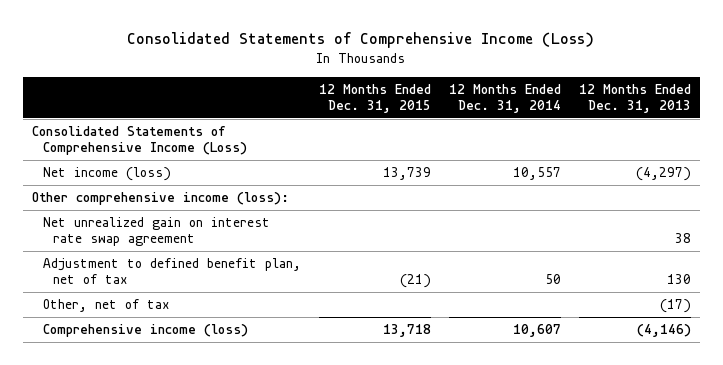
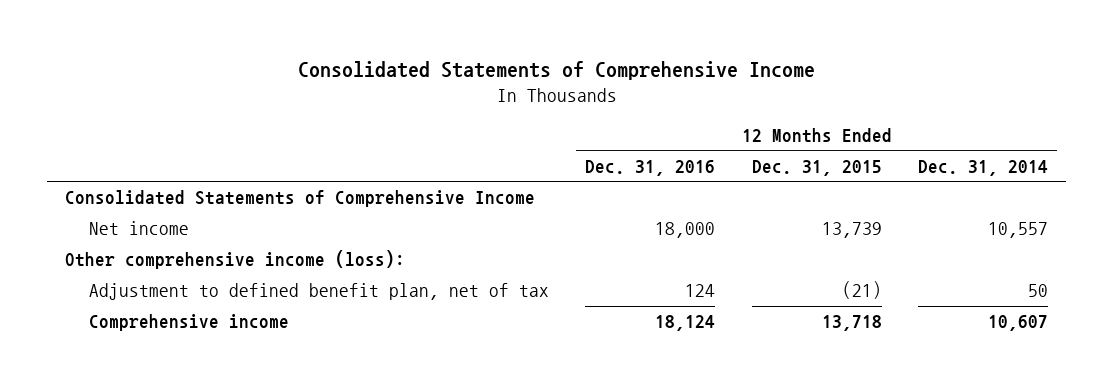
[127,32,595,49] Consolidated Statements of Comprehensive Income (Loss) -> [297,60,815,80] Consolidated Statements of Comprehensive Income
[578,83,691,113] 12 Months Ended Dec. 31, 2013 -> none
none -> [585,159,716,176] Dec. 31, 2016
[32,126,247,156] Consolidated Statements of Comprehensive Income (Loss) -> [65,190,536,208] Consolidated Statements of Comprehensive Income
[42,167,171,182] Net income (loss) -> [88,221,189,236] Net income
[42,217,270,247] Net unrealized gain on interest rate swap agreement -> none
[42,299,170,313] Other, net of tax -> none
[42,324,248,338] Comprehensive income (loss) -> [88,314,289,332] Comprehensive income

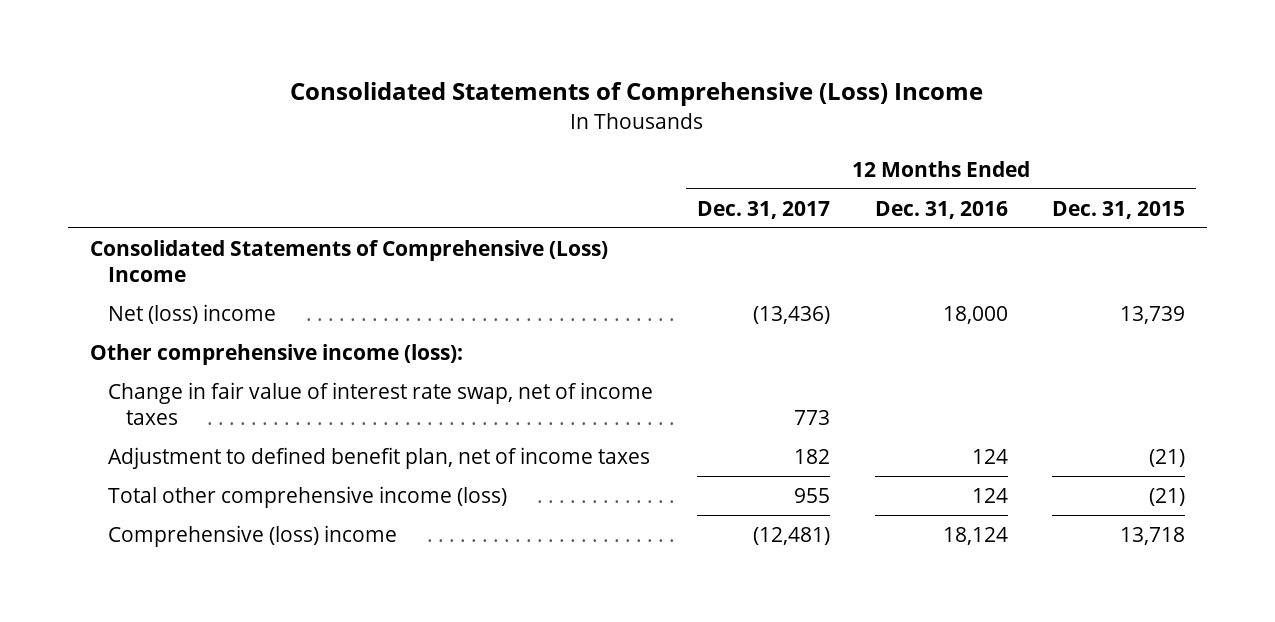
[297,60,815,80] Consolidated Statements of Comprehensive Income -> [290,82,984,107] Consolidated Statements of Comprehensive (Loss) Income
[918,159,1049,176] Dec. 31, 2014 -> none
none -> [697,200,831,219] Dec. 31, 2017
[65,190,536,208] Consolidated Statements of Comprehensive Income -> [89,239,608,282] Consolidated Statements of Comprehensive (Loss) Income
[88,221,189,236] Net income -> [107,303,276,324] Net (loss) income
none -> [107,381,653,425] Change in fair value of interest rate swap, net of income taxes
[88,283,549,301] Adjustment to defined benefit plan, net of tax -> [107,446,650,469] Adjustment to defined benefit plan, net of income taxes
none -> [107,485,507,508] Total other comprehensive income (loss)
[88,314,289,332] Comprehensive income -> [107,524,397,547] Comprehensive (loss) income

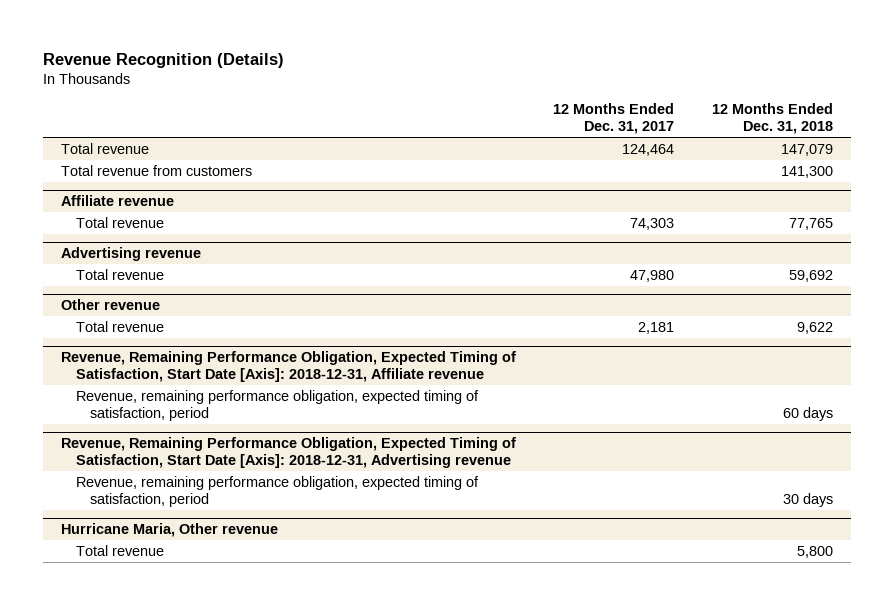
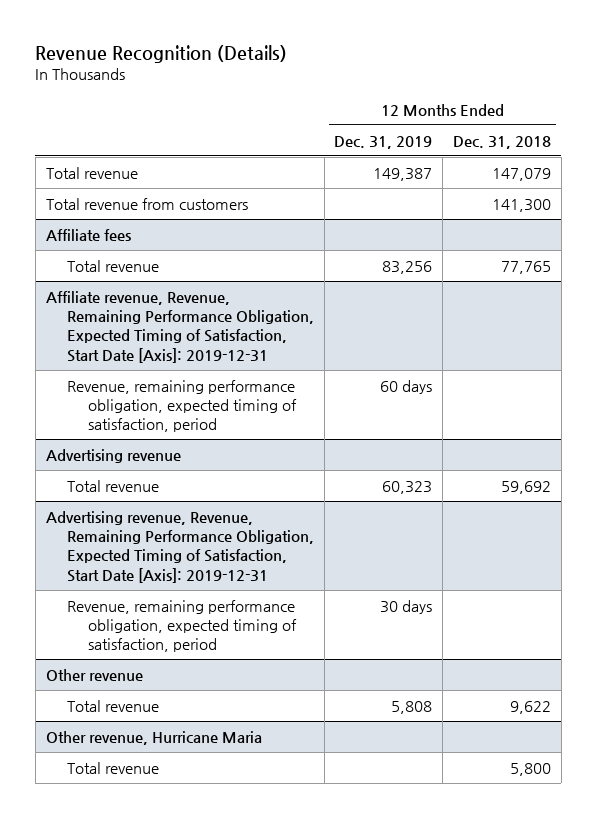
[553,103,675,135] 12 Months Ended Dec. 31, 2017 -> none
none -> [334,135,433,149] Dec. 31, 2019
[61,195,175,207] Affiliate revenue -> none
none -> [45,228,131,241] Affiliate fees
none -> [45,290,314,363] Affiliate revenue, Revenue, Remaining Performance Obligation, Expected Timing of Satisfaction, Start Date [Axis]: 2019-12-31
none -> [66,379,297,433] Revenue, remaining performance obligation, expected timing of satisfaction, period
none -> [45,510,314,583] Advertising revenue, Revenue, Remaining Performance Obligation, Expected Timing of Satisfaction, Start Date [Axis]: 2019-12-31
none -> [66,599,297,653] Revenue, remaining performance obligation, expected timing of satisfaction, period
[61,351,517,383] Revenue, Remaining Performance Obligation, Expected Timing of Satisfaction, Start Date [Axis]: 2018-12-31, Affiliate revenue -> none
[75,389,479,421] Revenue, remaining performance obligation, expected timing of satisfaction, period -> none
[61,437,517,469] Revenue, Remaining Performance Obligation, Expected Timing of Satisfaction, Start Date [Axis]: 2018-12-31, Advertising revenue -> none
[75,475,479,507] Revenue, remaining performance obligation, expected timing of satisfaction, period -> none
[61,523,279,538] Hurricane Maria, Other revenue -> [45,730,262,745] Other revenue, Hurricane Maria

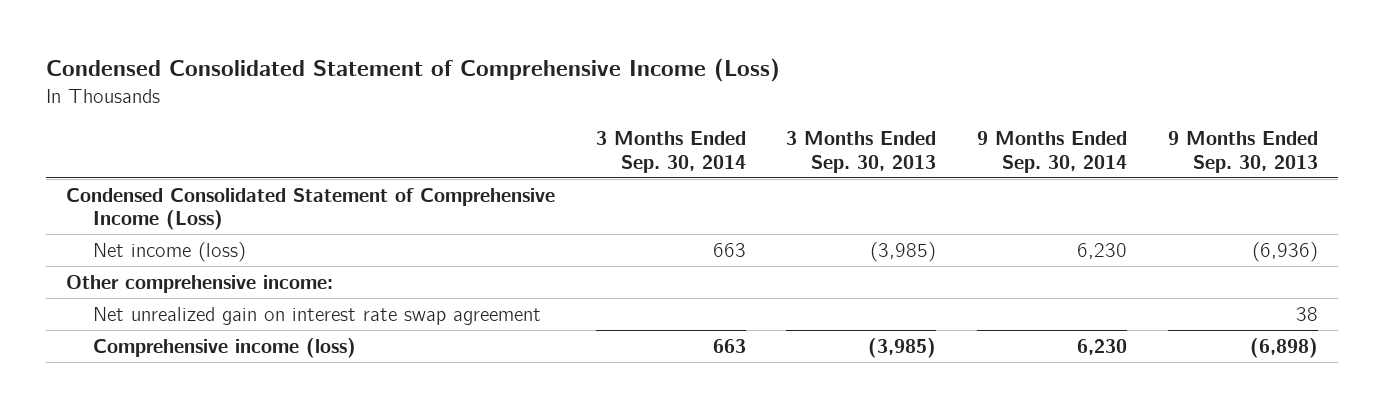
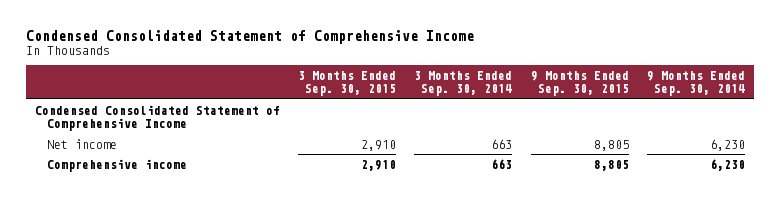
[45,58,780,83] Condensed Consolidated Statement of Comprehensive Income (Loss) -> [25,30,474,45] Condensed Consolidated Statement of Comprehensive Income
[786,131,937,173] 3 Months Ended Sep. 30, 2013 -> none
[1167,131,1318,173] 9 Months Ended Sep. 30, 2013 -> none
none -> [298,71,397,97] 3 Months Ended Sep. 30, 2015
none -> [530,71,629,97] 9 Months Ended Sep. 30, 2015
[66,274,334,293] Other comprehensive income: -> none
[92,306,541,325] Net unrealized gain on interest rate swap agreement -> none
[66,187,556,230] Condensed Consolidated Statement of Comprehensive Income (Loss) -> [34,104,280,131] Condensed Consolidated Statement of Comprehensive Income
[92,241,246,262] Net income (loss) -> [46,138,117,149] Net income
[92,337,356,358] Comprehensive income (loss) -> [46,158,187,172] Comprehensive income

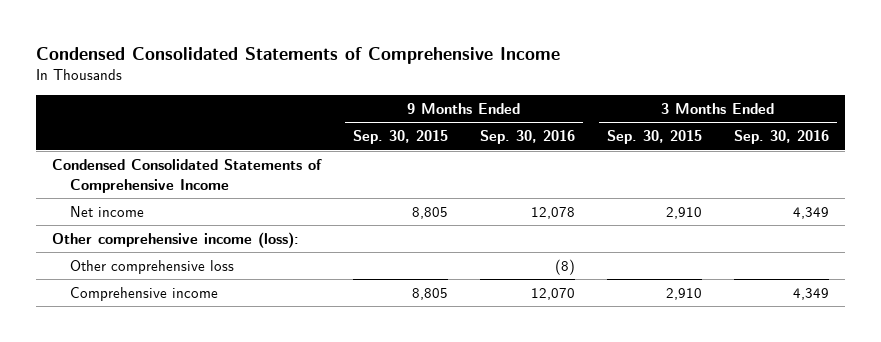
[25,30,474,45] Condensed Consolidated Statement of Comprehensive Income -> [36,46,561,64] Condensed Consolidated Statements of Comprehensive Income
[414,71,513,97] 3 Months Ended Sep. 30, 2014 -> none
[647,71,746,97] 9 Months Ended Sep. 30, 2014 -> none
none -> [480,130,576,145] Sep. 30, 2016
none -> [733,130,829,145] Sep. 30, 2016
[34,104,280,131] Condensed Consolidated Statement of Comprehensive Income -> [52,158,323,193] Condensed Consolidated Statements of Comprehensive Income
none -> [52,231,300,248] Other comprehensive income (loss):
none -> [70,259,235,274] Other comprehensive loss

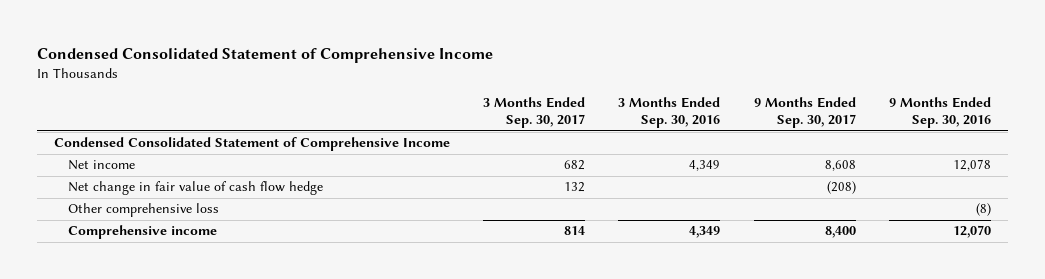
[36,46,561,64] Condensed Consolidated Statements of Comprehensive Income -> [37,47,494,63] Condensed Consolidated Statement of Comprehensive Income
[353,130,449,145] Sep. 30, 2015 -> none
[607,130,703,145] Sep. 30, 2015 -> none
none -> [483,96,586,129] 3 Months Ended Sep. 30, 2017
none -> [753,96,856,129] 9 Months Ended Sep. 30, 2017
[52,158,323,193] Condensed Consolidated Statements of Comprehensive Income -> [53,137,450,152] Condensed Consolidated Statement of Comprehensive Income
[52,231,300,248] Other comprehensive income (loss): -> none
none -> [68,181,324,196] Net change in fair value of cash flow hedge

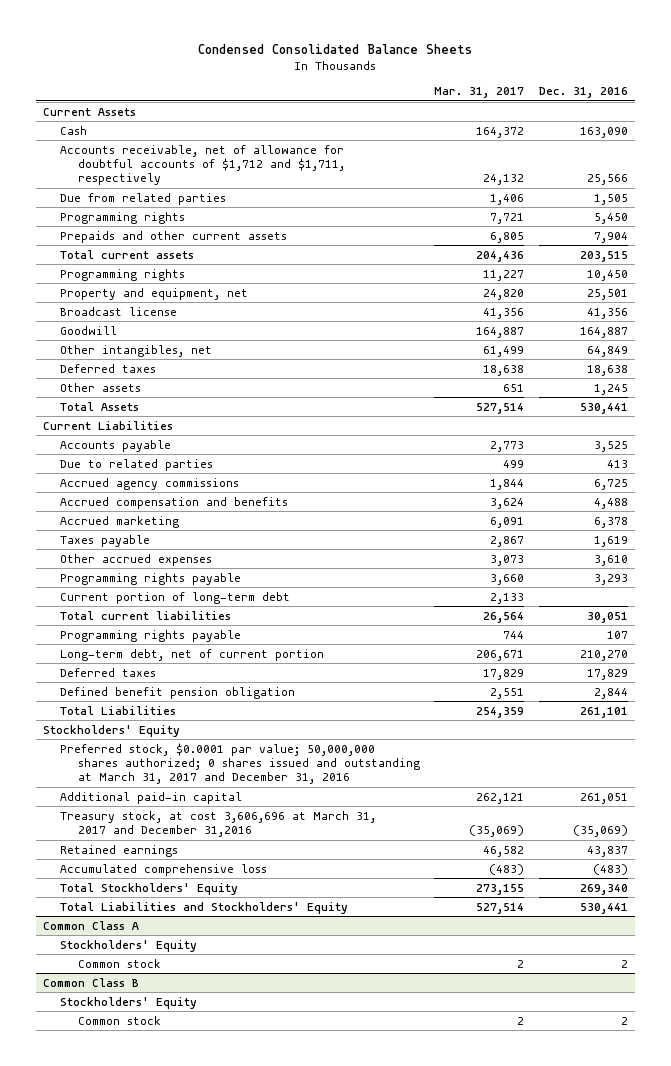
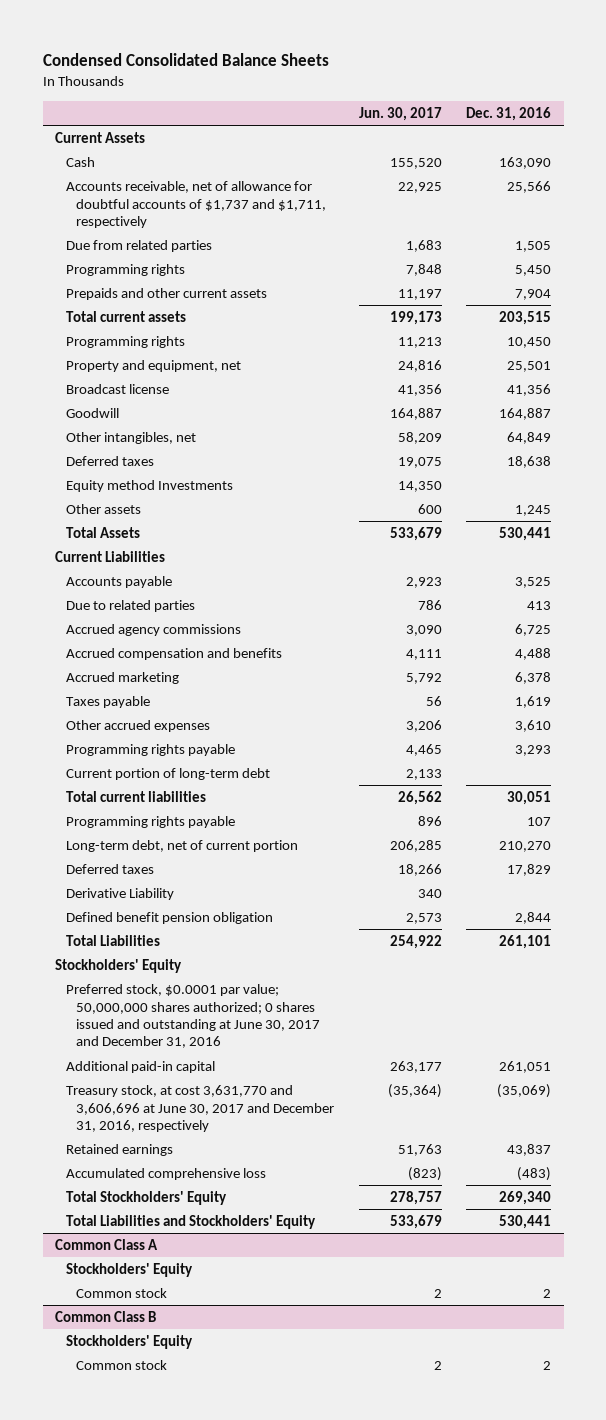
[434,87,525,99] Mar. 31, 2017 -> none
none -> [358,107,442,122] Jun. 30, 2017
[60,144,345,186] Accounts receivable, net of allowance for doubtful accounts of $1,712 and $1,711, respectively -> [65,181,327,228] Accounts receivable, net of allowance for doubtful accounts of $1,737 and $1,711, respectively
none -> [65,480,233,493] Equity method Investments
none -> [65,888,174,901] Derivative Liability
[60,742,420,785] Preferred stock, $0.0001 par value; 50,000,000 shares authorized; 0 shares issued and outstanding at March 31, 2017 and December 31, 2016 -> [65,984,321,1049] Preferred stock, $0.0001 par value; 50,000,000 shares authorized; 0 shares issued and outstanding at June 30, 2017 and December 31, 2016
[60,810,377,837] Treasury stock, at cost 3,606,696 at March 31, 2017 and December 31,2016 -> [65,1085,335,1132] Treasury stock, at cost 3,631,770 and 3,606,696 at June 30, 2017 and December 31, 2016, respectively

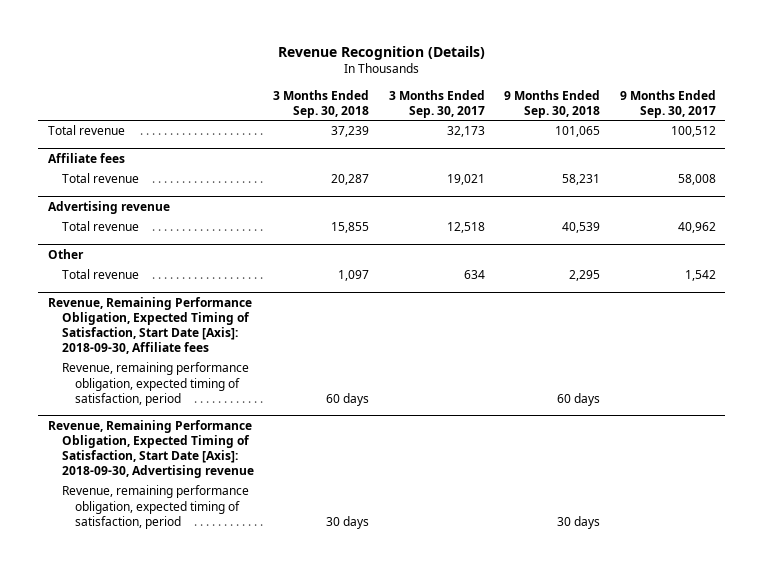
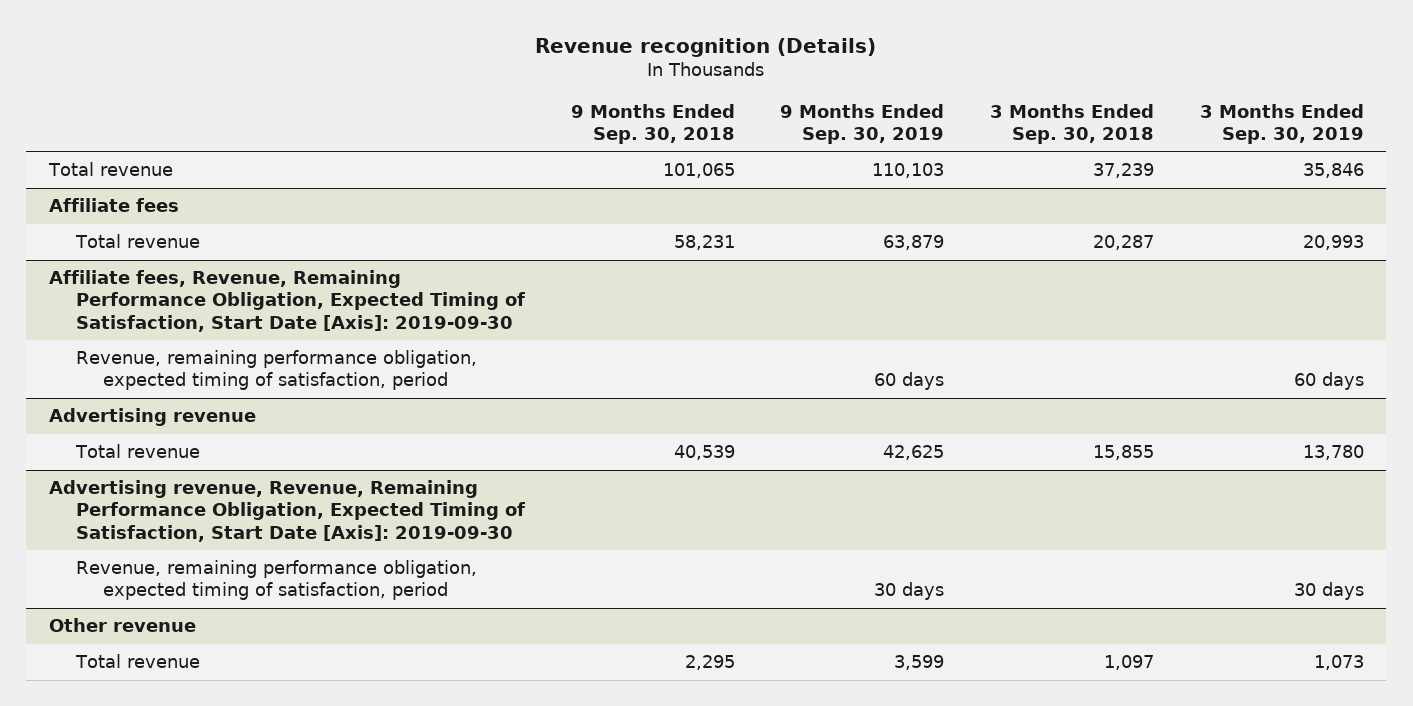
[277,45,485,60] Revenue Recognition (Details) -> [535,37,877,57] Revenue recognition (Details)
[388,89,485,118] 3 Months Ended Sep. 30, 2017 -> none
[619,89,716,118] 9 Months Ended Sep. 30, 2017 -> none
none -> [780,103,945,144] 9 Months Ended Sep. 30, 2019
none -> [1199,103,1364,144] 3 Months Ended Sep. 30, 2019
none -> [48,270,525,332] Affiliate fees, Revenue, Remaining Performance Obligation, Expected Timing of Satisfaction, Start Date [Axis]: 2019-09-30
none -> [75,350,477,391] Revenue, remaining performance obligation, expected timing of satisfaction, period
none -> [48,480,525,542] Advertising revenue, Revenue, Remaining Performance Obligation, Expected Timing of Satisfaction, Start Date [Axis]: 2019-09-30
none -> [75,560,477,601] Revenue, remaining performance obligation, expected timing of satisfaction, period
[47,249,84,260] Other -> [48,618,196,633] Other revenue
[47,297,252,355] Revenue, Remaining Performance Obligation, Expected Timing of Satisfaction, Start Date [Axis]: 2018-09-30, Affiliate fees -> none
[61,362,249,406] Revenue, remaining performance obligation, expected timing of satisfaction, period -> none
[47,420,254,479] Revenue, Remaining Performance Obligation, Expected Timing of Satisfaction, Start Date [Axis]: 2018-09-30, Advertising revenue -> none
[61,485,249,529] Revenue, remaining performance obligation, expected timing of satisfaction, period -> none

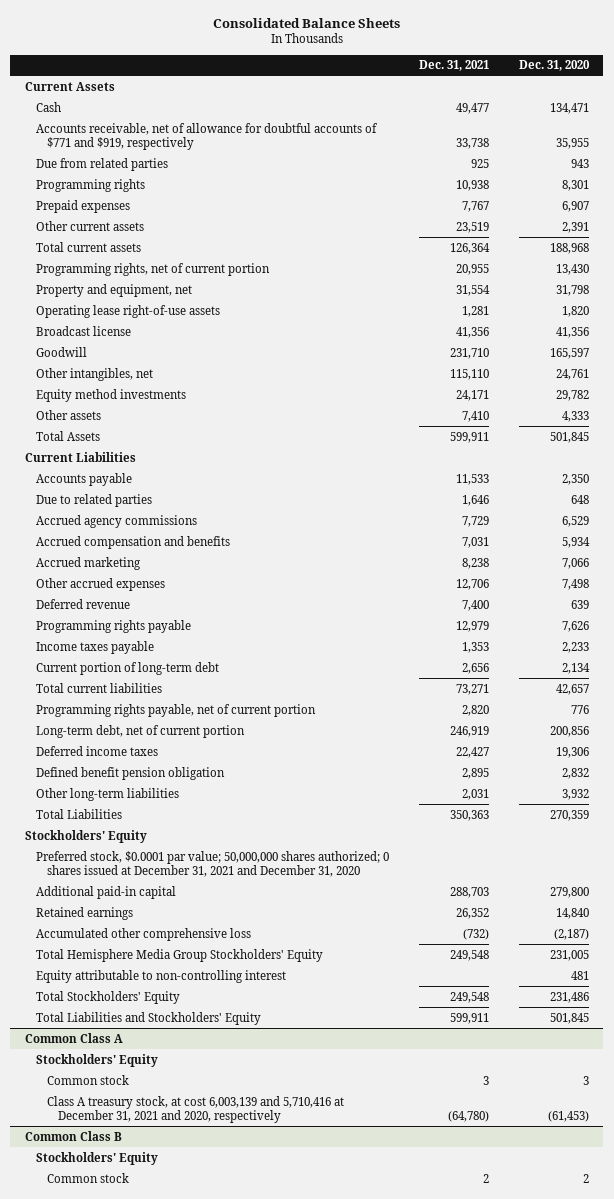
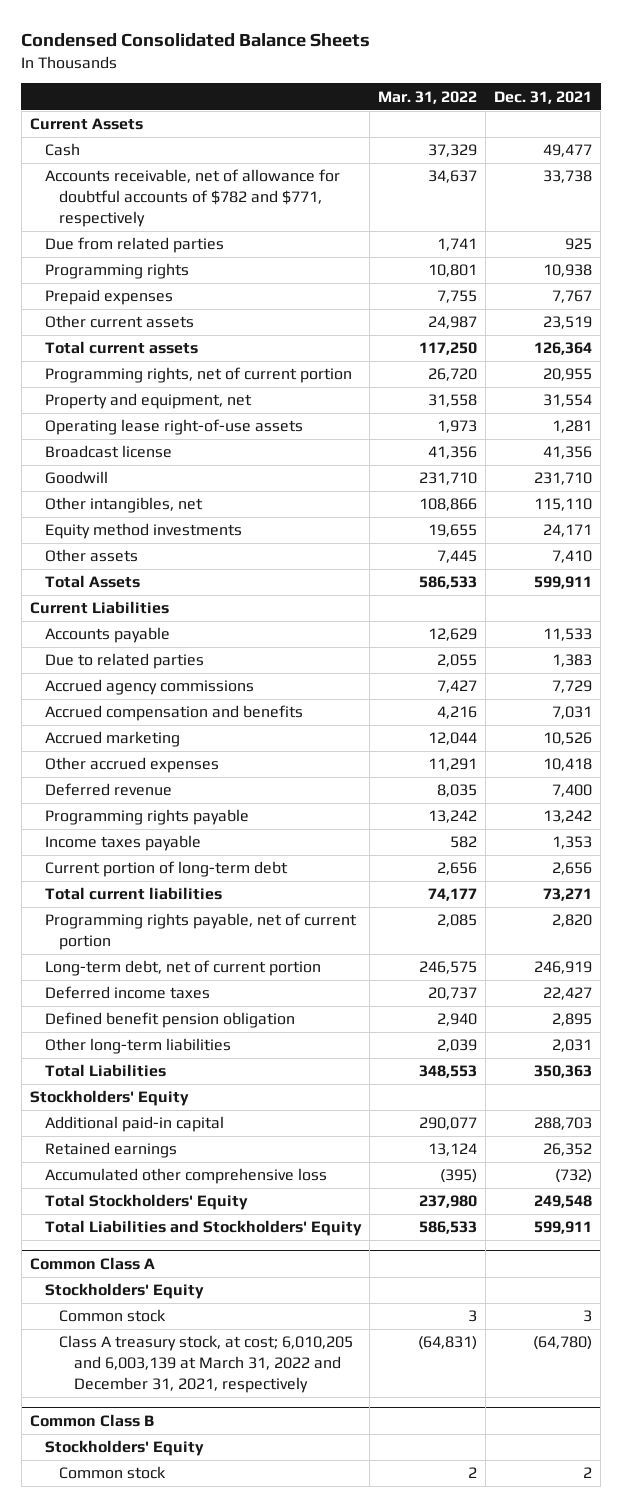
[212,17,400,28] Consolidated Balance Sheets -> [21,33,371,48] Condensed Consolidated Balance Sheets
[518,60,590,72] Dec. 31, 2020 -> none
none -> [378,90,478,104] Mar. 31, 2022
[36,122,379,150] Accounts receivable, net of allowance for doubtful accounts of $771 and $919, respectively -> [44,169,340,227] Accounts receivable, net of allowance for doubtful accounts of $782 and $771, respectively
[461,494,489,506] 1,646 -> [552,654,593,668] 1,383
[461,557,489,569] 8,238 -> [543,732,593,746] 10,526
[455,578,489,590] 12,706 -> [543,758,593,772] 10,418
[455,620,489,632] 12,979 -> [543,810,593,824] 13,242
[36,850,390,877] Preferred stock, $0.0001 par value; 50,000,000 shares authorized; 0 shares issued at December 31, 2021 and December 31, 2020 -> none
[36,948,324,962] Total Hemisphere Media Group Stockholders' Equity -> none
[36,969,287,983] Equity attributable to non-controlling interest -> none
[47,1095,345,1123] Class A treasury stock, at cost 6,003,139 and 5,710,416 at December 31, 2021 and 2020, respectively -> [59,1335,354,1393] Class A treasury stock, at cost; 6,010,205 and 6,003,139 at March 31, 2022 and December 31, 2021, respectively

